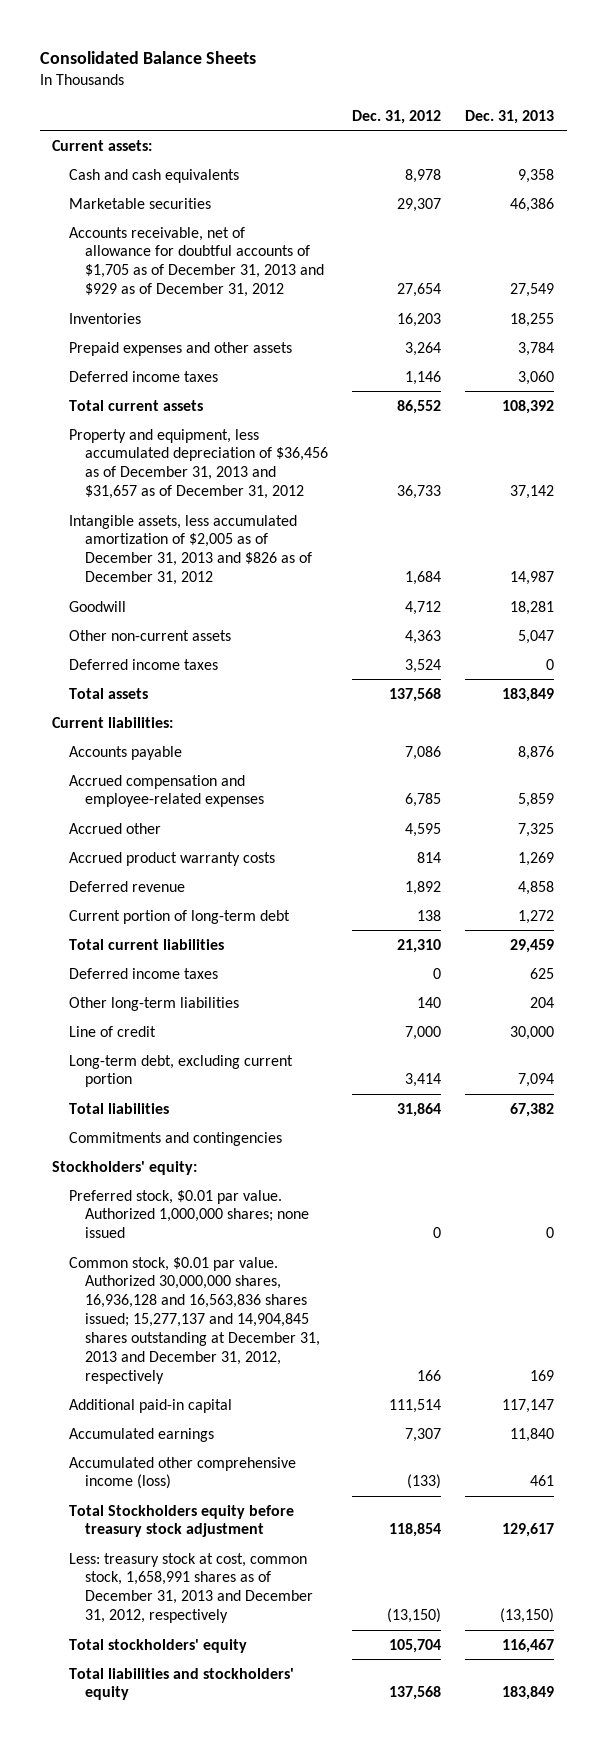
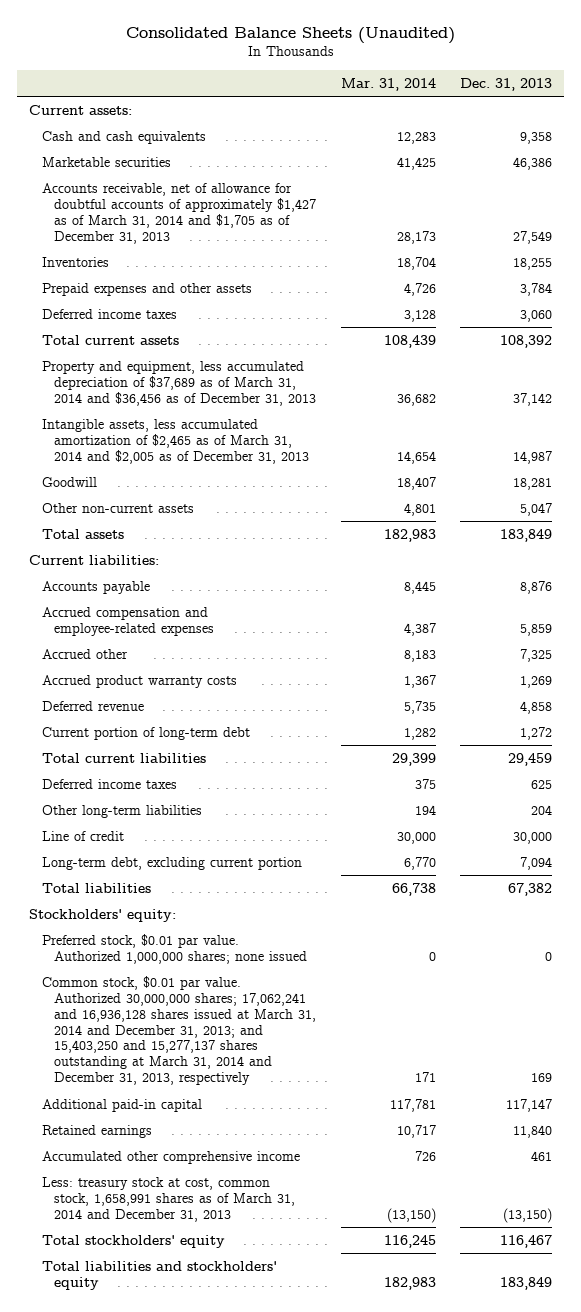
[40,51,257,65] Consolidated Balance Sheets -> [125,26,455,44] Consolidated Balance Sheets (Unaudited)
[352,109,442,124] Dec. 31, 2012 -> none
none -> [340,77,436,91] Mar. 31, 2014
[68,226,325,298] Accounts receivable, net of allowance for doubtful accounts of $1,705 as of December 31, 2013 and $929 as of December 31, 2012 -> [41,182,317,244] Accounts receivable, net of allowance for doubtful accounts of approximately $1,427 as of March 31, 2014 and $1,705 as of December 31, 2013
[68,428,329,500] Property and equipment, less accumulated depreciation of $36,456 as of December 31, 2013 and $31,657 as of December 31, 2012 -> [41,360,317,406] Property and equipment, less accumulated depreciation of $37,689 as of March 31, 2014 and $36,456 as of December 31, 2013
[68,514,313,586] Intangible assets, less accumulated amortization of $2,005 as of December 31, 2013 and $826 as of December 31, 2012 -> [41,418,310,464] Intangible assets, less accumulated amortization of $2,465 as of March 31, 2014 and $2,005 as of December 31, 2013
[68,658,218,670] Deferred income taxes -> none
[68,1131,282,1146] Commitments and contingencies -> none
[68,1256,321,1384] Common stock, $0.01 par value. Authorized 30,000,000 shares, 16,936,128 and 16,563,836 shares issued; 15,277,137 and 14,904,845 shares outstanding at December 31, 2013 and December 31, 2012, respectively -> [41,975,317,1086] Common stock, $0.01 par value. Authorized 30,000,000 shares; 17,062,241 and 16,936,128 shares issued at March 31, 2014 and December 31, 2013; and 15,403,250 and 15,277,137 shares outstanding at March 31, 2014 and December 31, 2013, respectively
[68,1504,294,1538] Total Stockholders equity before treasury stock adjustment -> none
[68,1427,214,1442] Accumulated earnings -> [41,1124,152,1138] Retained earnings
[68,1456,296,1490] Accumulated other comprehensive income (loss) -> [41,1150,300,1164] Accumulated other comprehensive income
[68,1552,314,1624] Less: treasury stock at cost, common stock, 1,658,991 shares as of December 31, 2013 and December 31, 2012, respectively -> [41,1176,296,1222] Less: treasury stock at cost, common stock, 1,658,991 shares as of March 31, 2014 and December 31, 2013

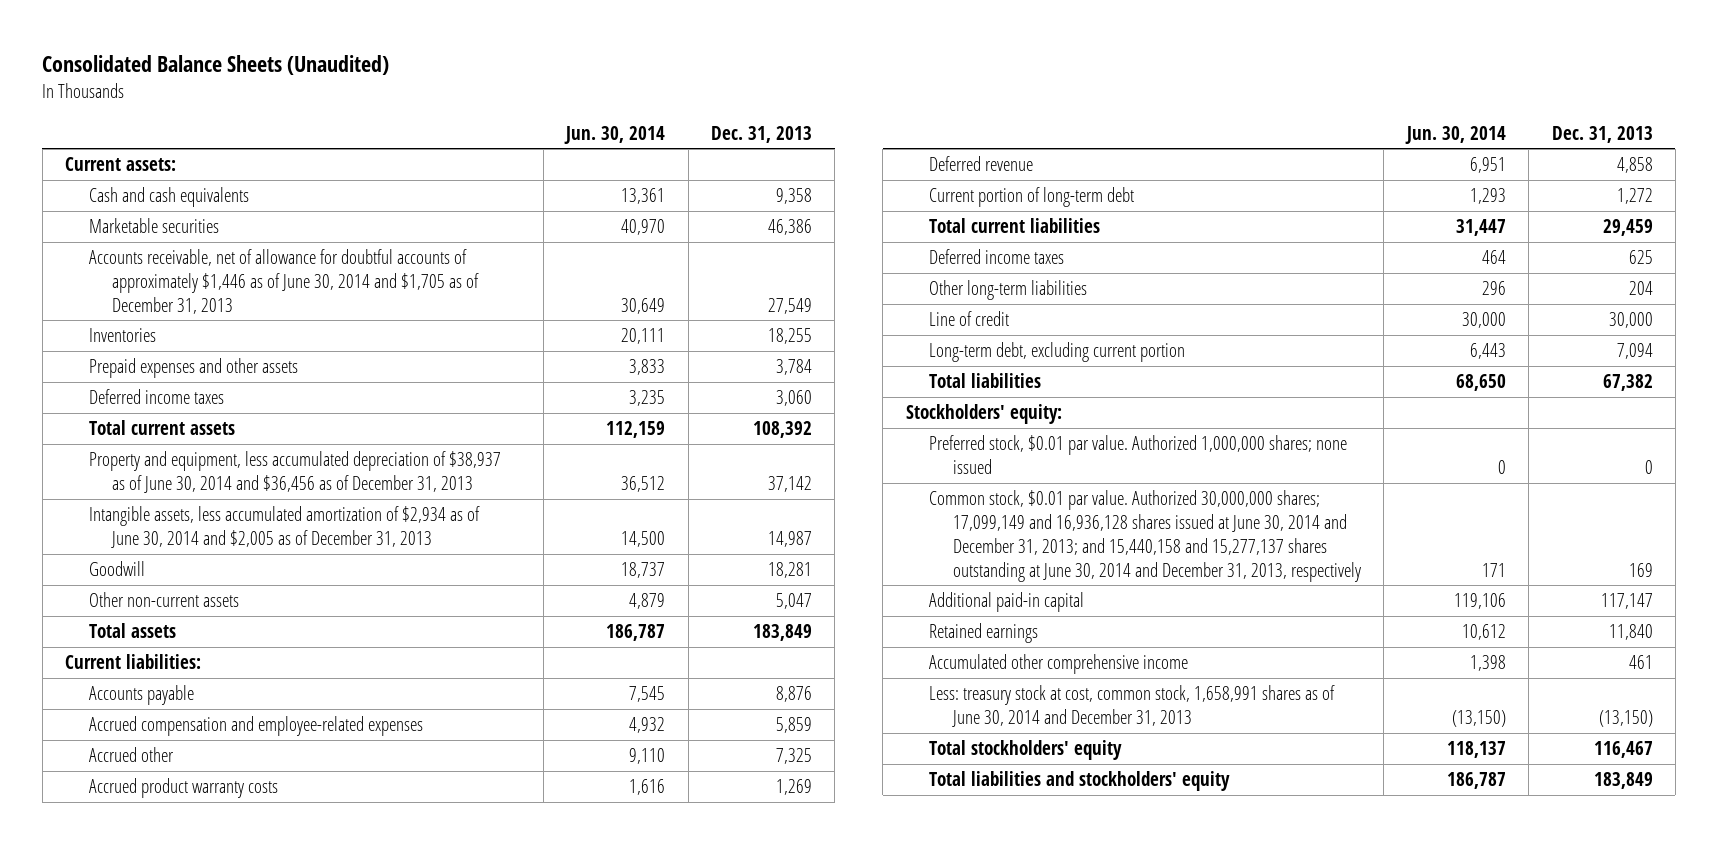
[340,77,436,91] Mar. 31, 2014 -> none
none -> [564,125,666,144] Jun. 30, 2014
[41,182,317,244] Accounts receivable, net of allowance for doubtful accounts of approximately $1,427 as of March 31, 2014 and $1,705 as of December 31, 2013 -> [88,249,480,314] Accounts receivable, net of allowance for doubtful accounts of approximately $1,446 as of June 30, 2014 and $1,705 as of December 31, 2013
[41,360,317,406] Property and equipment, less accumulated depreciation of $37,689 as of March 31, 2014 and $36,456 as of December 31, 2013 -> [88,451,501,494] Property and equipment, less accumulated depreciation of $38,937 as of June 30, 2014 and $36,456 as of December 31, 2013
[41,418,310,464] Intangible assets, less accumulated amortization of $2,465 as of March 31, 2014 and $2,005 as of December 31, 2013 -> [88,506,480,549] Intangible assets, less accumulated amortization of $2,934 as of June 30, 2014 and $2,005 as of December 31, 2013
[41,975,317,1086] Common stock, $0.01 par value. Authorized 30,000,000 shares; 17,062,241 and 16,936,128 shares issued at March 31, 2014 and December 31, 2013; and 15,403,250 and 15,277,137 shares outstanding at March 31, 2014 and December 31, 2013, respectively -> [929,490,1361,582] Common stock, $0.01 par value. Authorized 30,000,000 shares; 17,099,149 and 16,936,128 shares issued at June 30, 2014 and December 31, 2013; and 15,440,158 and 15,277,137 shares outstanding at June 30, 2014 and December 31, 2013, respectively
[41,1176,296,1222] Less: treasury stock at cost, common stock, 1,658,991 shares as of March 31, 2014 and December 31, 2013 -> [929,685,1336,728] Less: treasury stock at cost, common stock, 1,658,991 shares as of June 30, 2014 and December 31, 2013

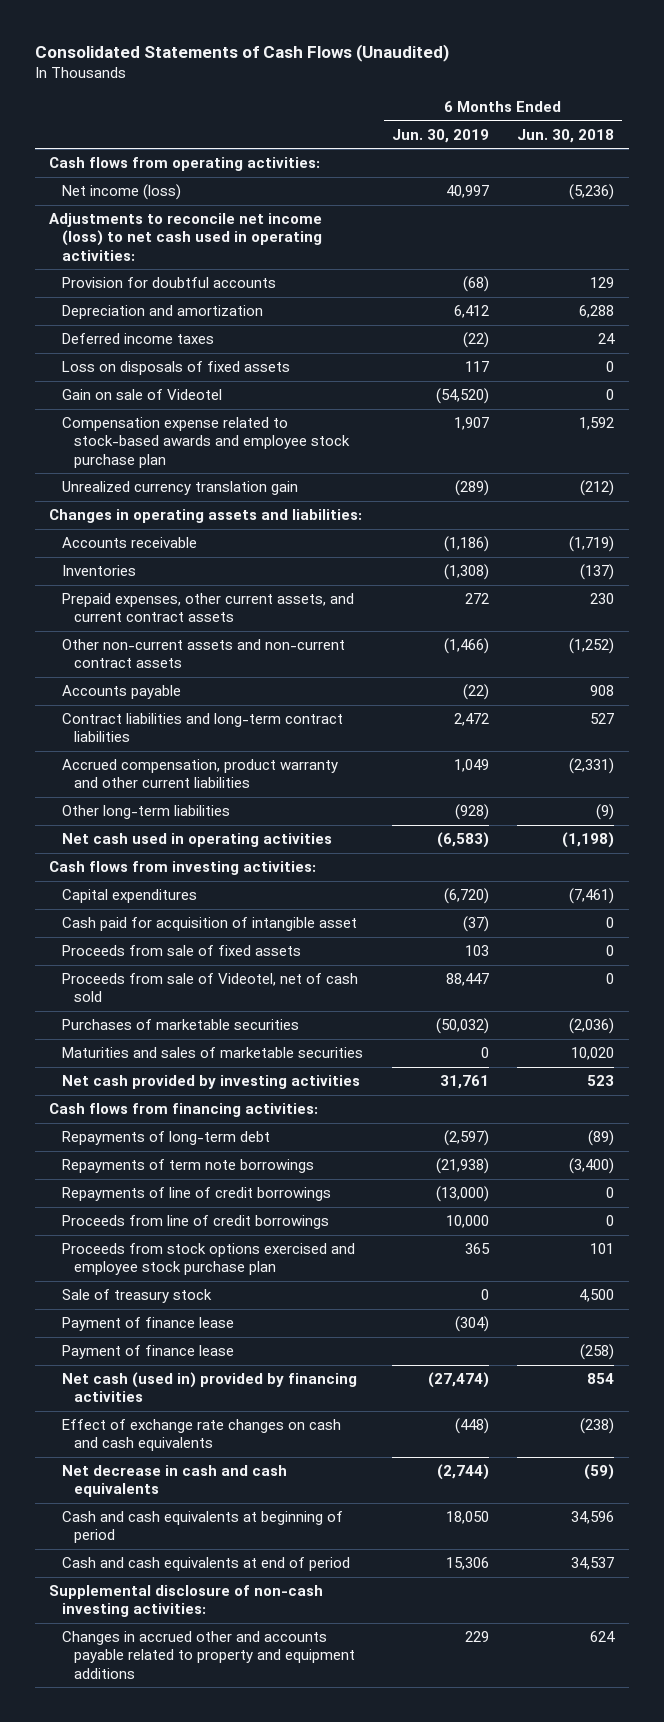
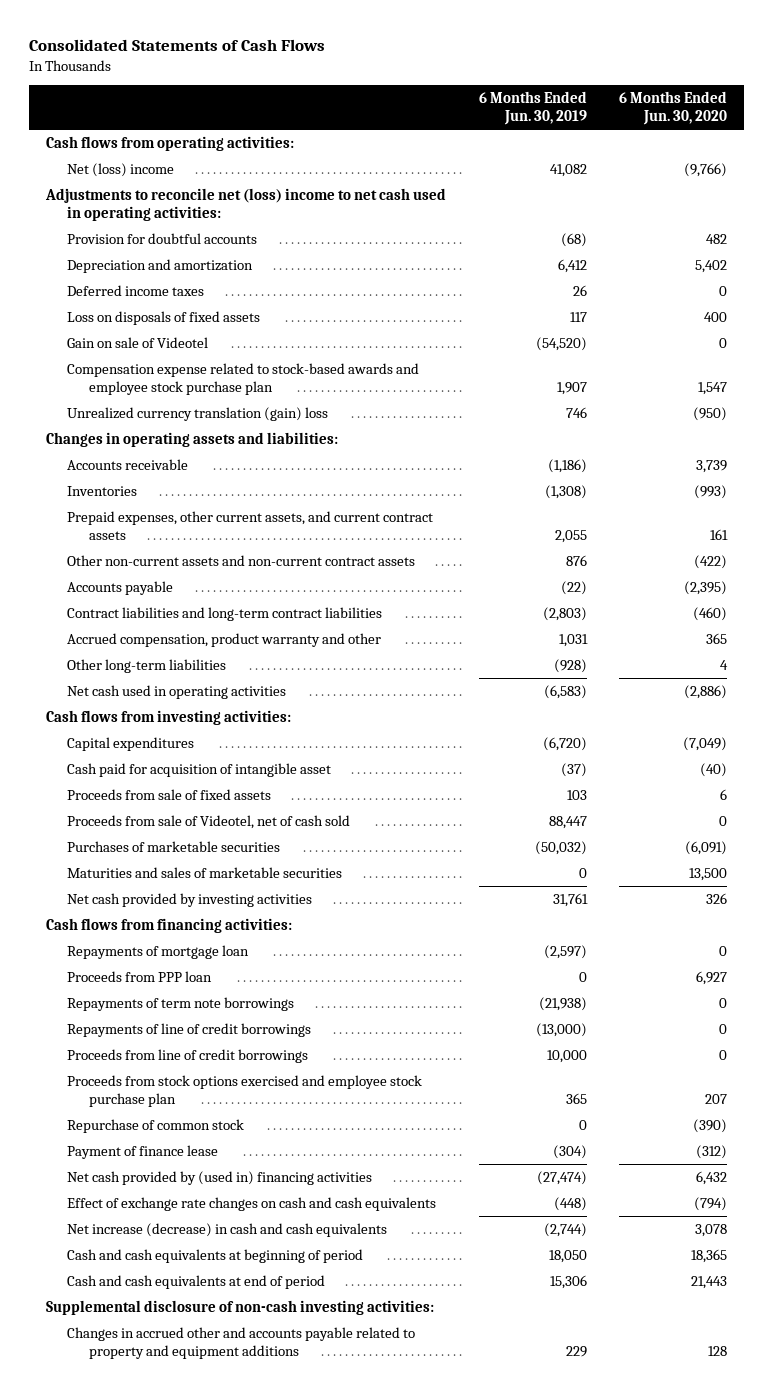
[34,43,449,62] Consolidated Statements of Cash Flows (Unaudited) -> [29,39,326,52] Consolidated Statements of Cash Flows
[517,128,615,143] Jun. 30, 2018 -> none
none -> [619,91,728,126] 6 Months Ended Jun. 30, 2020
[61,184,181,201] Net income (loss) -> [67,163,175,178] Net (loss) income
[445,185,489,199] 40,997 -> [549,164,587,178] 41,082
[49,213,323,261] Adjustments to reconcile net income (loss) to net cash used in operating activities: -> [44,188,446,222] Adjustments to reconcile net (loss) income to net cash used in operating activities:
[462,332,489,349] (22) -> [572,285,587,297] 26
[61,481,298,496] Unrealized currency translation gain -> [67,407,329,422] Unrealized currency translation (gain) loss
[454,480,489,497] (289) -> [565,407,587,419] 746
[464,593,489,605] 272 -> [554,530,587,544] 2,055
[443,638,489,655] (1,466) -> [565,555,587,567] 876
[453,713,489,727] 2,472 -> [542,607,587,622] (2,803)
[61,759,338,789] Accrued compensation, product warranty and other current liabilities -> [67,633,382,648] Accrued compensation, product warranty and other
[453,759,489,773] 1,049 -> [558,634,588,648] 1,031
[61,1131,270,1146] Repayments of long-term debt -> [67,945,250,960] Repayments of mortgage loan
none -> [67,971,213,983] Proceeds from PPP loan
[61,1289,212,1304] Sale of treasury stock -> none
none -> [67,1119,245,1134] Repurchase of common stock
[61,1345,234,1360] Payment of finance lease -> none
[61,1372,357,1403] Net cash (used in) provided by financing activities -> [67,1171,373,1186] Net cash provided by (used in) financing activities
[61,1465,287,1498] Net decrease in cash and cash equivalents -> [67,1223,388,1238] Net increase (decrease) in cash and cash equivalents

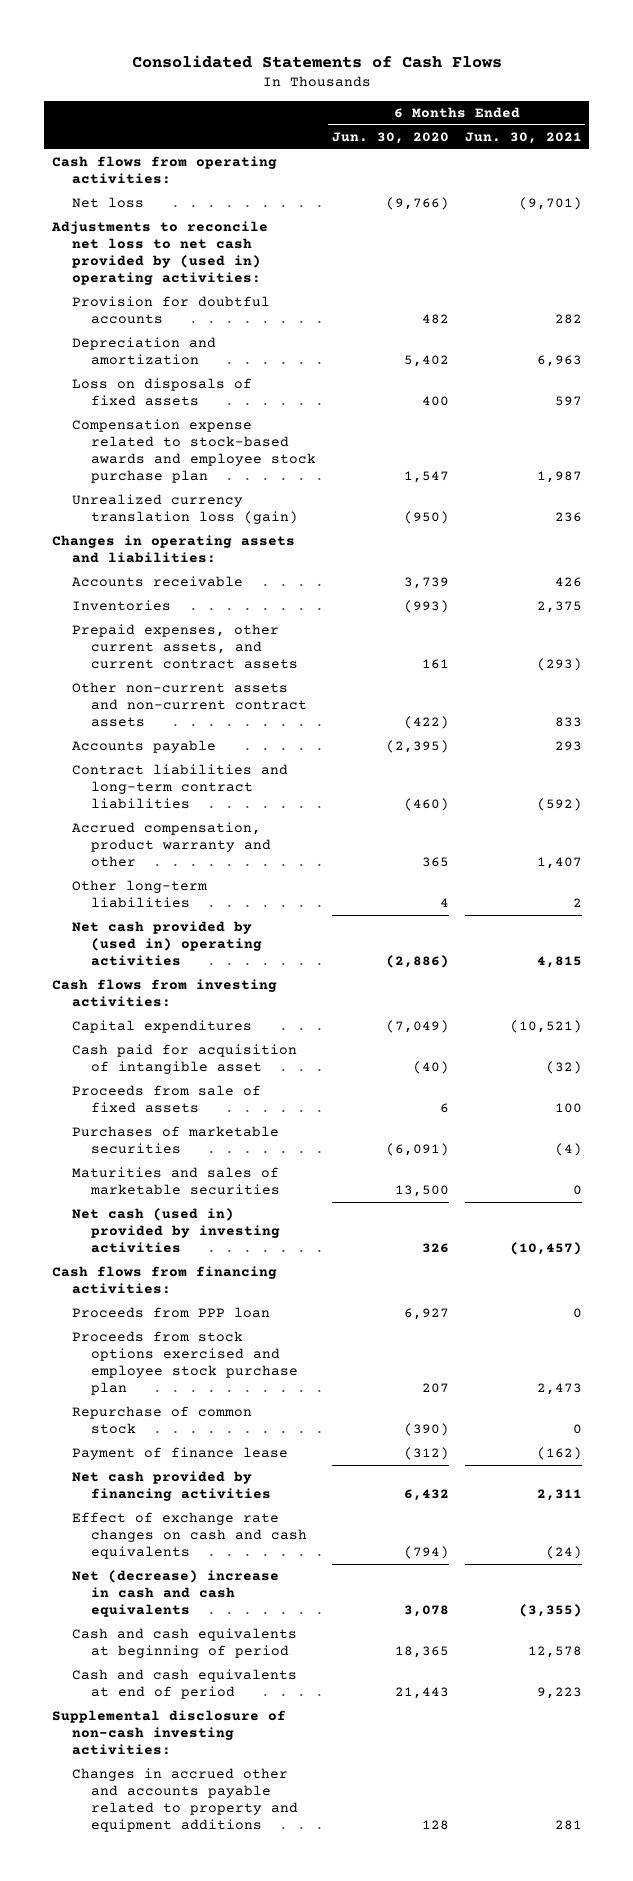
[478,91,587,126] 6 Months Ended Jun. 30, 2019 -> none
none -> [464,131,582,144] Jun. 30, 2021
[67,163,175,178] Net (loss) income -> [71,197,144,209] Net loss
[44,188,446,222] Adjustments to reconcile net (loss) income to net cash used in operating activities: -> [50,221,268,286] Adjustments to reconcile net loss to net cash provided by (used in) operating activities:
[67,285,205,297] Deferred income taxes -> none
[67,337,209,349] Gain on sale of Videotel -> none
[67,407,329,422] Unrealized currency translation (gain) loss -> [71,494,299,525] Unrealized currency translation loss (gain)
[67,685,287,700] Net cash used in operating activities -> [71,921,263,967] Net cash provided by (used in) operating activities
[67,815,351,830] Proceeds from sale of Videotel, net of cash sold -> none
[67,893,313,908] Net cash provided by investing activities -> [71,1208,281,1254] Net cash (used in) provided by investing activities
[67,945,250,960] Repayments of mortgage loan -> none
[67,997,295,1012] Repayments of term note borrowings -> none
[67,1023,312,1038] Repayments of line of credit borrowings -> none
[67,1049,309,1064] Proceeds from line of credit borrowings -> none
[67,1171,373,1186] Net cash provided by (used in) financing activities -> [71,1471,272,1502] Net cash provided by financing activities
[67,1223,388,1238] Net increase (decrease) in cash and cash equivalents -> [71,1570,279,1618] Net (decrease) increase in cash and cash equivalents

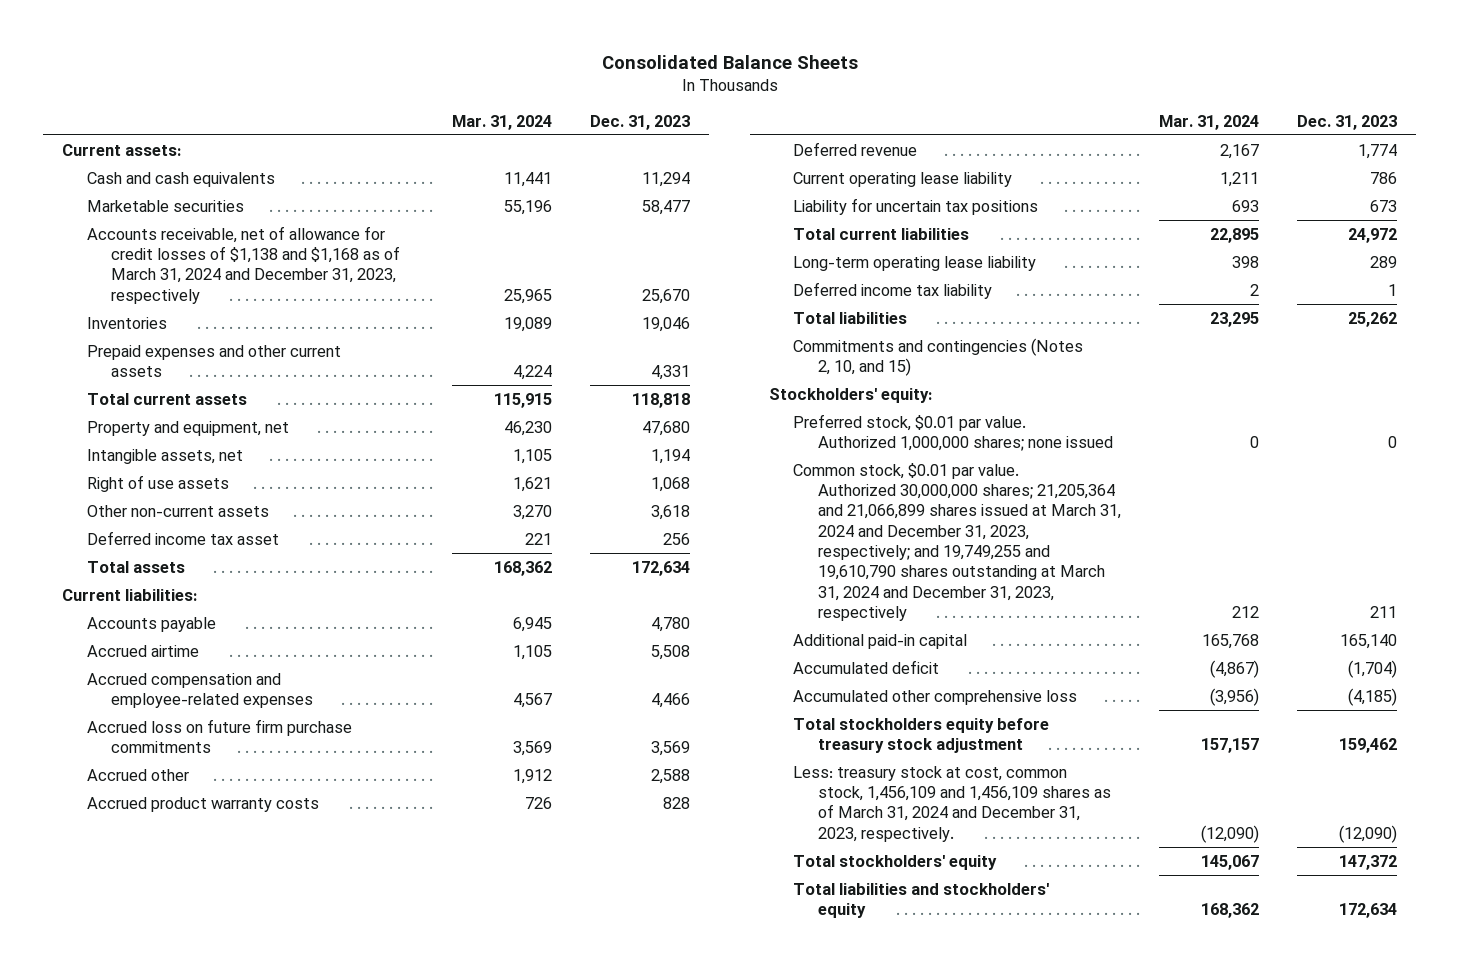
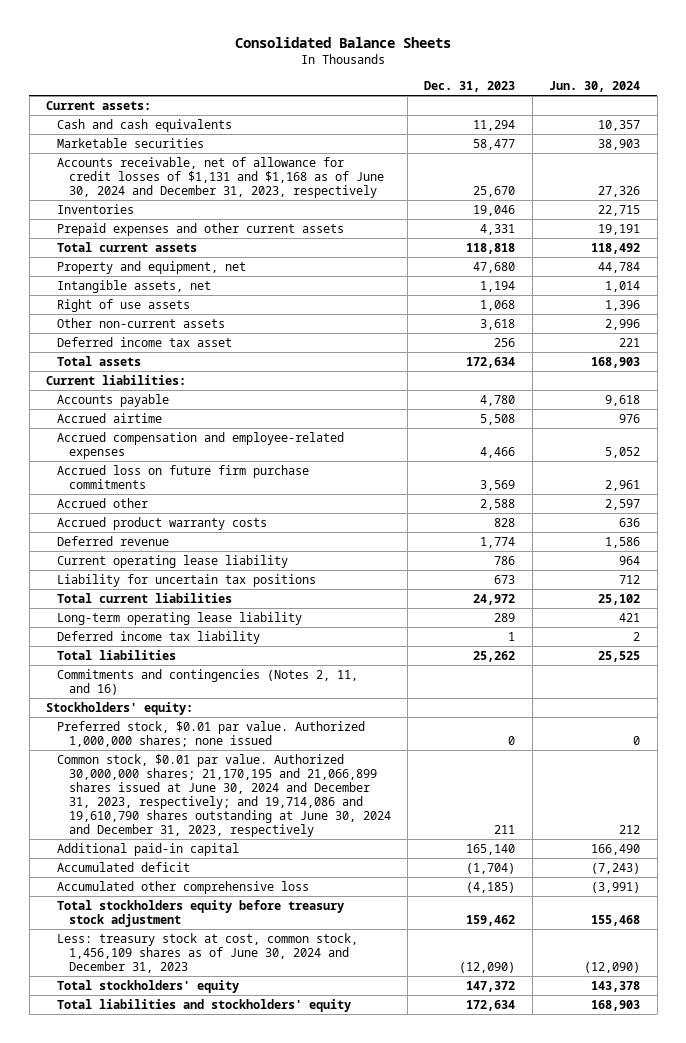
[452,114,553,130] Mar. 31, 2024 -> none
none -> [549,81,641,93] Jun. 30, 2024
[86,225,401,304] Accounts receivable, net of allowance for credit losses of $1,138 and $1,168 as of March 31, 2024 and December 31, 2023, respectively -> [57,156,384,198] Accounts receivable, net of allowance for credit losses of $1,131 and $1,168 as of June 30, 2024 and December 31, 2023, respectively
[793,337,1084,376] Commitments and contingencies (Notes 2, 10, and 15) -> [57,668,359,695] Commitments and contingencies (Notes 2, 11, and 16)
[793,462,1121,622] Common stock, $0.01 par value. Authorized 30,000,000 shares; 21,205,364 and 21,066,899 shares issued at March 31, 2024 and December 31, 2023, respectively; and 19,749,255 and 19,610,790 shares outstanding at March 31, 2024 and December 31, 2023, respectively -> [57,753,391,838] Common stock, $0.01 par value. Authorized 30,000,000 shares; 21,170,195 and 21,066,899 shares issued at June 30, 2024 and December 31, 2023, respectively; and 19,714,086 and 19,610,790 shares outstanding at June 30, 2024 and December 31, 2023, respectively
[793,765,1111,842] Less: treasury stock at cost, common stock, 1,456,109 and 1,456,109 shares as of March 31, 2024 and December 31, 2023, respectively. -> [57,932,359,973] Less: treasury stock at cost, common stock, 1,456,109 shares as of June 30, 2024 and December 31, 2023

